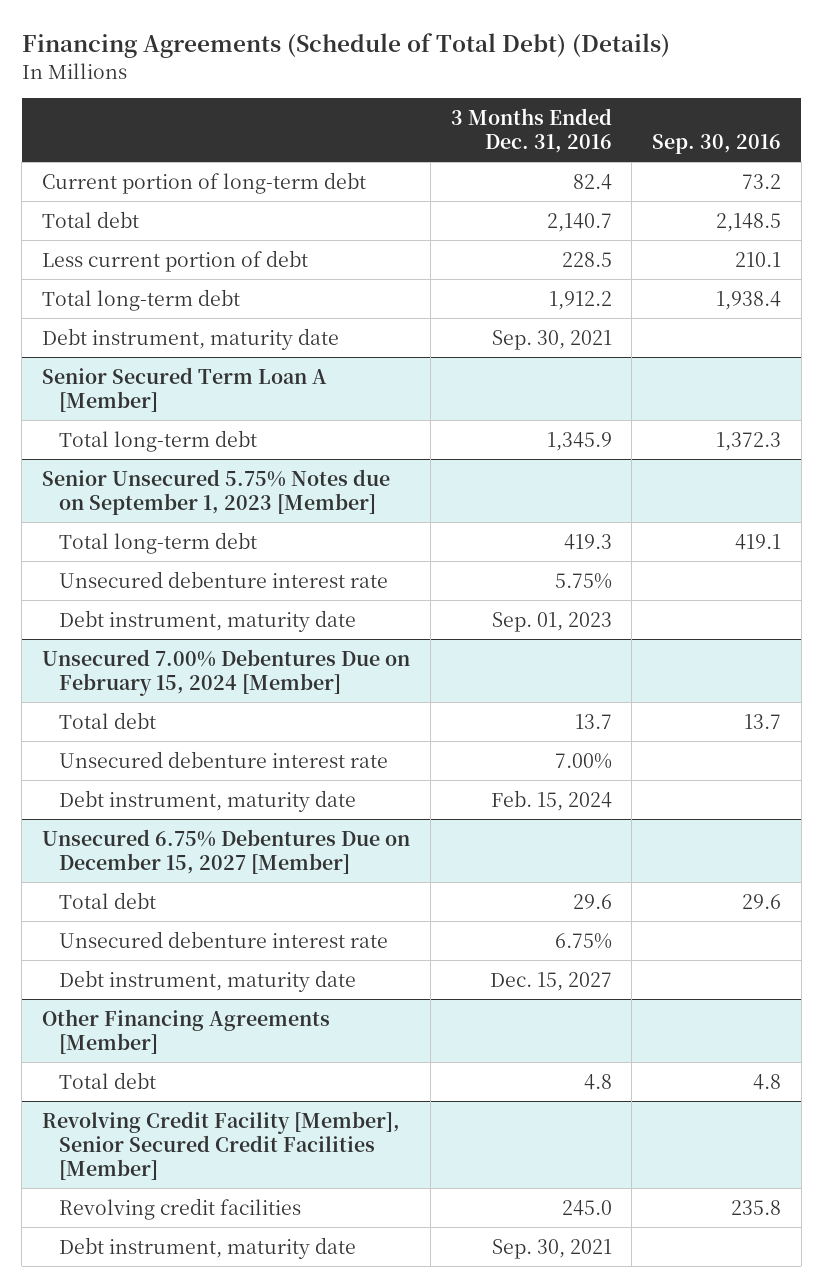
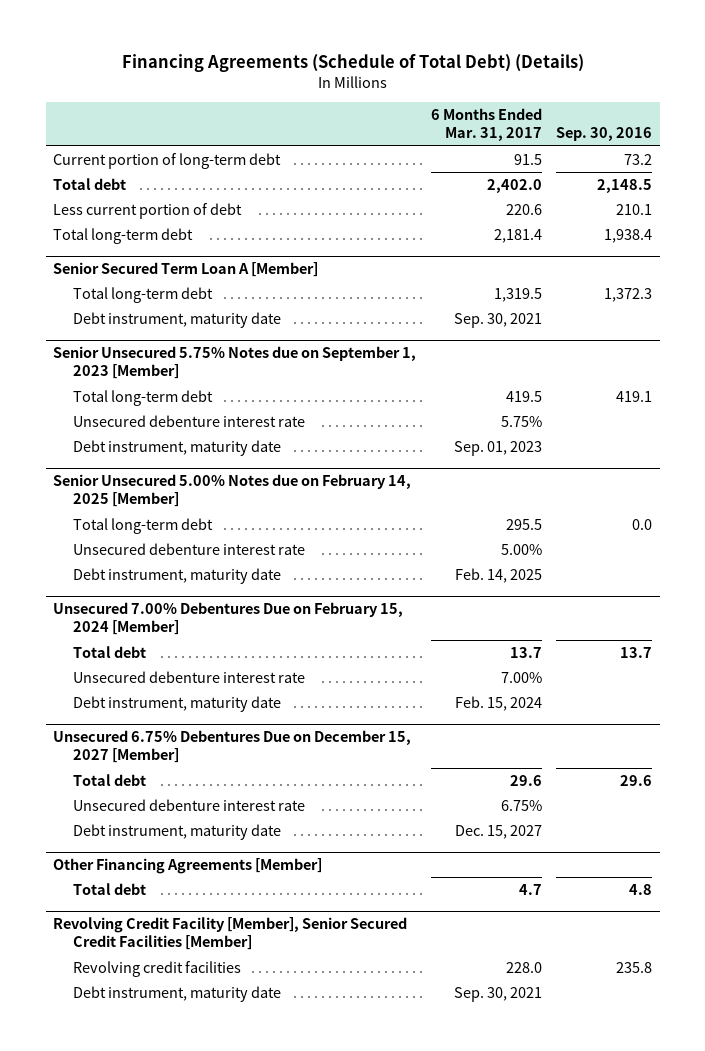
[450,108,612,154] 3 Months Ended Dec. 31, 2016 -> none
none -> [430,107,542,142] 6 Months Ended Mar. 31, 2017
[42,327,340,350] Debt instrument, maturity date -> none
none -> [72,311,281,328] Debt instrument, maturity date
none -> [52,474,411,508] Senior Unsecured 5.00% Notes due on February 14, 2025 [Member]
none -> [72,517,213,534] Total long-term debt
none -> [72,542,305,555] Unsecured debenture interest rate
none -> [72,567,281,584] Debt instrument, maturity date

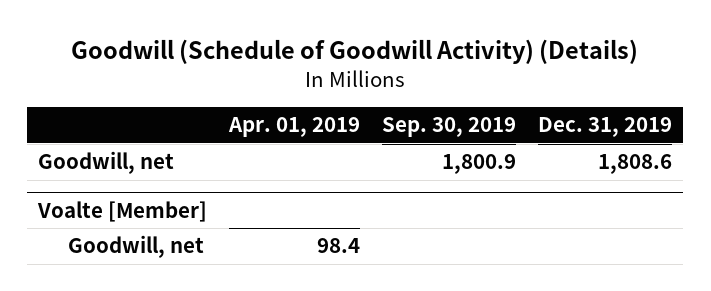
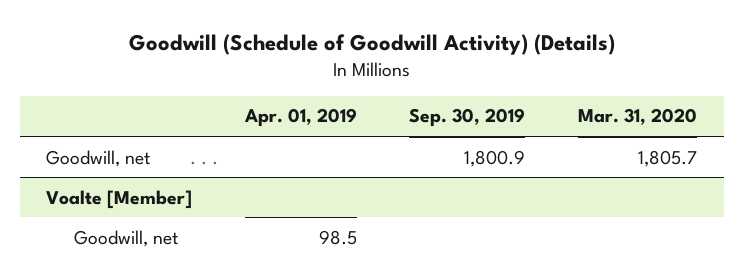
[538,117,673,138] Dec. 31, 2019 -> none
none -> [578,108,698,126] Mar. 31, 2020
[317,238,361,254] 98.4 -> [318,229,357,245] 98.5

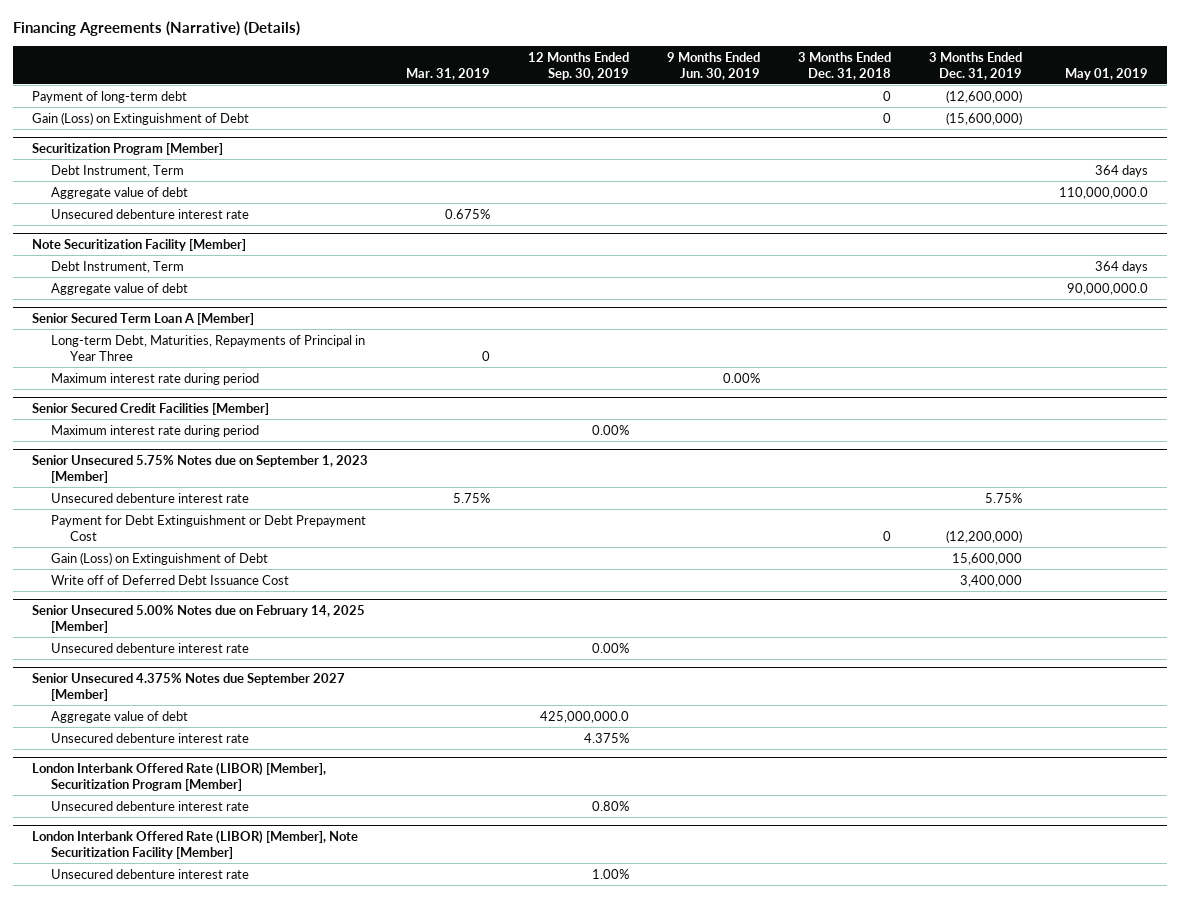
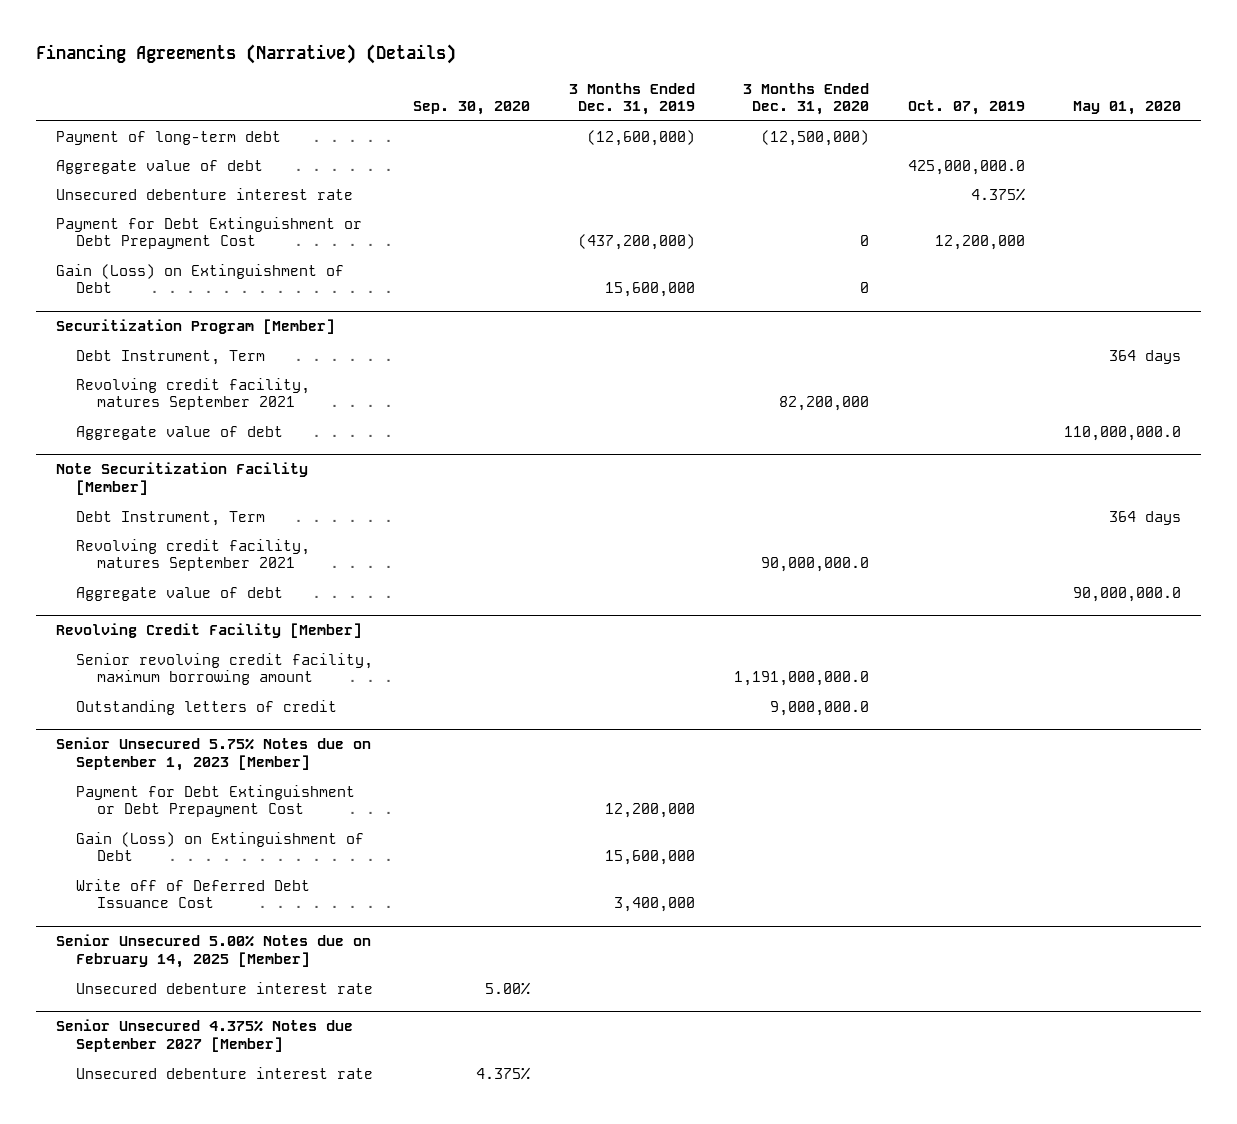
[405,67,490,80] Mar. 31, 2019 -> none
[527,51,629,80] 12 Months Ended Sep. 30, 2019 -> none
[666,51,760,80] 9 Months Ended Jun. 30, 2019 -> none
[797,51,891,80] 3 Months Ended Dec. 31, 2018 -> none
[1065,67,1149,80] May 01, 2019 -> none
none -> [412,101,530,116] Sep. 30, 2020
none -> [743,82,870,116] 3 Months Ended Dec. 31, 2020
none -> [908,100,1026,116] Oct. 07, 2019
none -> [1073,101,1182,116] May 01, 2020
none -> [55,159,263,174] Aggregate value of debt
none -> [55,187,353,200] Unsecured debenture interest rate
none -> [55,216,362,250] Payment for Debt Extinguishment or Debt Prepayment Cost
[945,111,1022,125] (15,600,000) -> [604,282,695,298] 15,600,000
none -> [76,377,311,411] Revolving credit facility, matures September 2021
[51,208,250,219] Unsecured debenture interest rate -> none
none -> [76,538,311,572] Revolving credit facility, matures September 2021
[31,312,254,325] Senior Secured Term Loan A [Member] -> none
[51,334,366,361] Long-term Debt, Maturities, Repayments of Principal in Year Three -> none
[51,372,260,385] Maximum interest rate during period -> none
[31,402,269,415] Senior Secured Credit Facilities [Member] -> none
[51,424,260,437] Maximum interest rate during period -> none
none -> [55,623,362,639] Revolving Credit Facility [Member]
none -> [76,652,374,686] Senior revolving credit facility, maximum borrowing amount
none -> [76,699,338,715] Outstanding letters of credit
[51,492,250,503] Unsecured debenture interest rate -> none
[945,529,1022,543] (12,200,000) -> [604,803,695,819] 12,200,000
[51,710,189,723] Aggregate value of debt -> none
[31,761,326,791] London Interbank Offered Rate (LIBOR) [Member], Securitization Program [Member] -> none
[51,800,250,811] Unsecured debenture interest rate -> none
[31,829,358,859] London Interbank Offered Rate (LIBOR) [Member], Note Securitization Facility [Member] -> none
[51,868,250,879] Unsecured debenture interest rate -> none

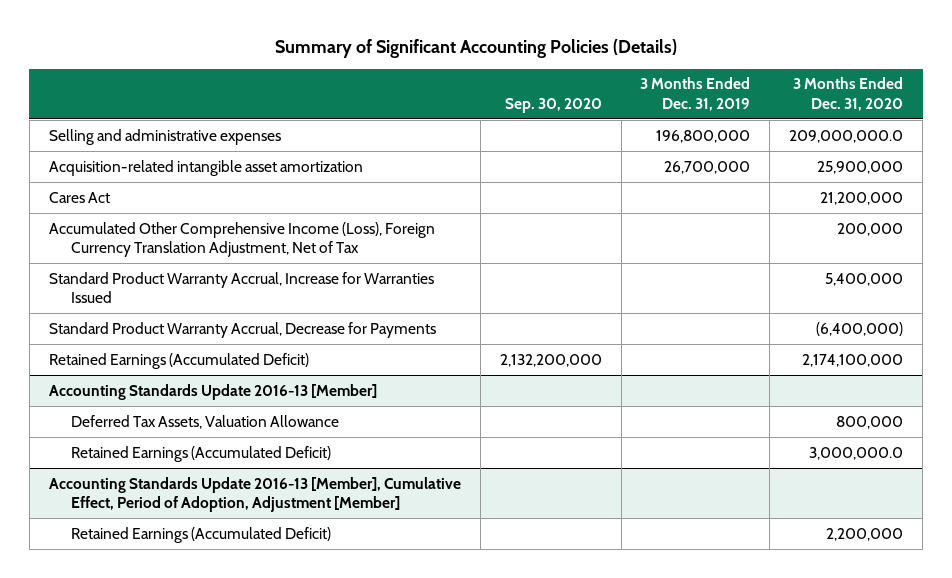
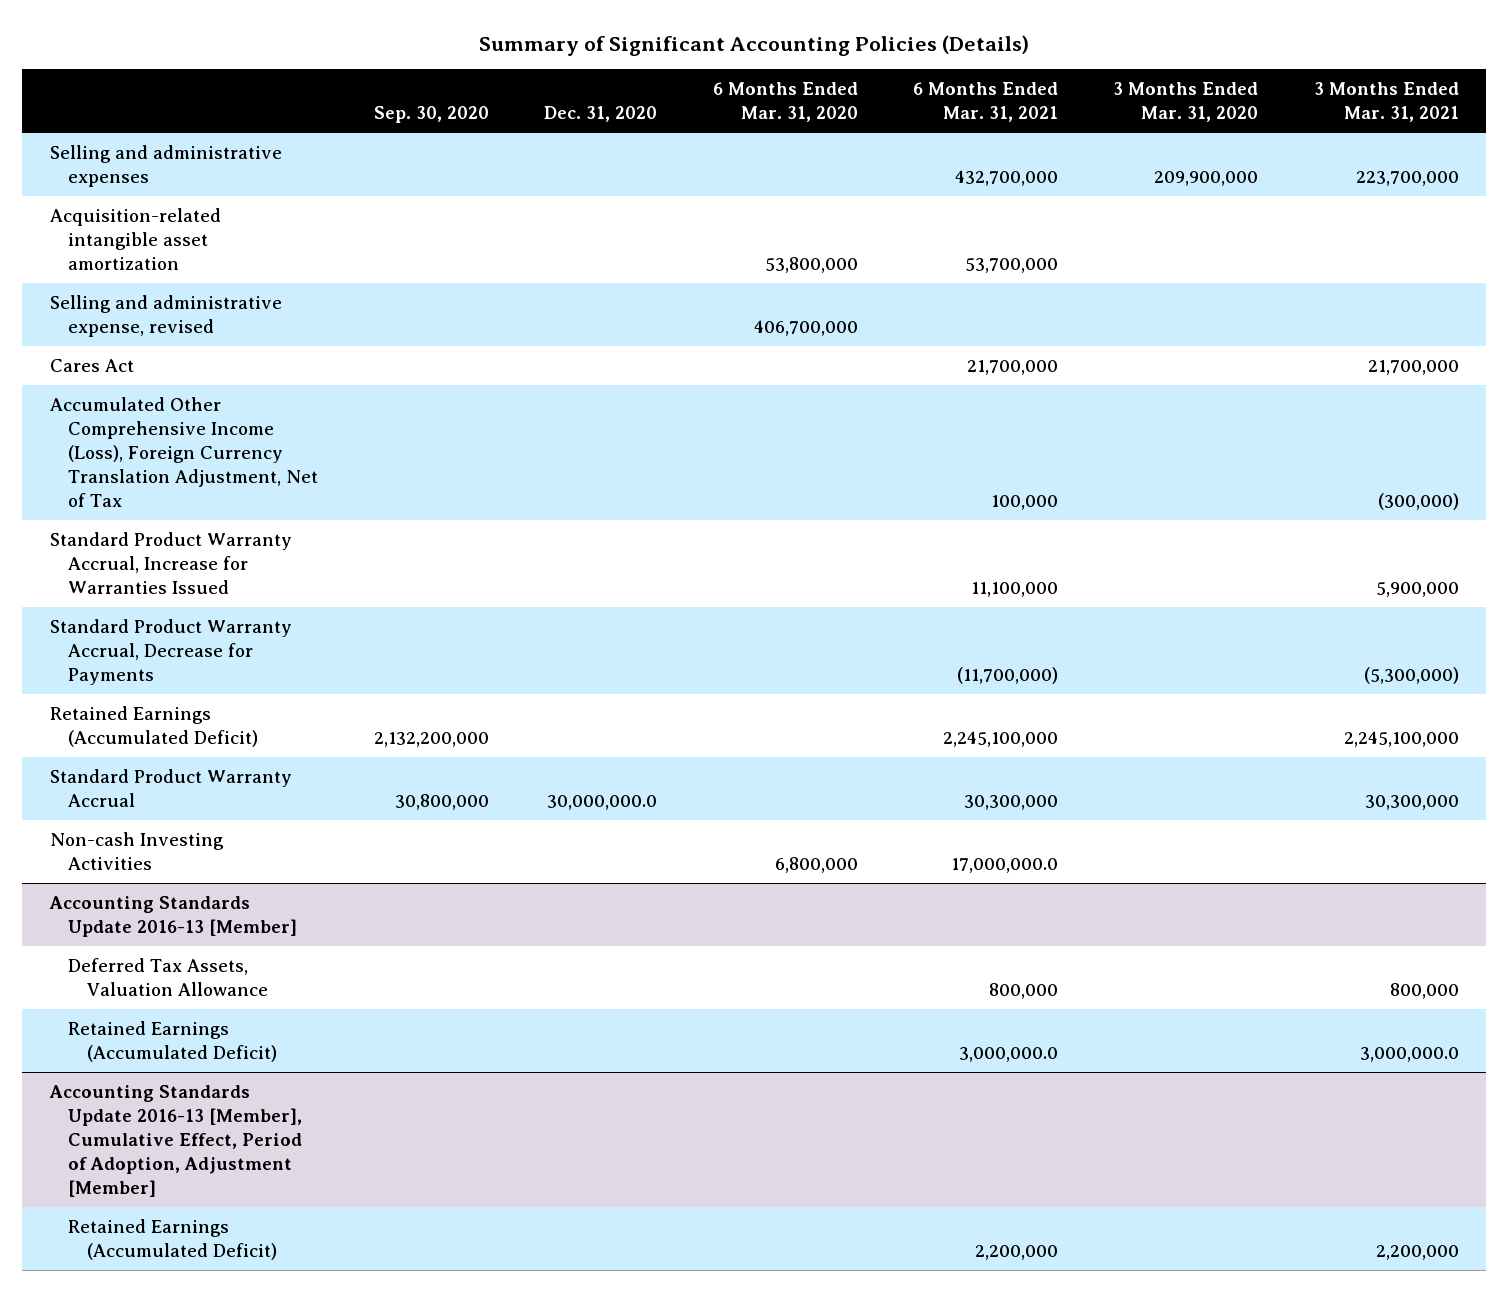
[640,77,751,111] 3 Months Ended Dec. 31, 2019 -> none
[793,77,904,111] 3 Months Ended Dec. 31, 2020 -> none
none -> [544,106,658,123] Dec. 31, 2020
none -> [712,82,858,123] 6 Months Ended Mar. 31, 2020
none -> [912,82,1058,123] 6 Months Ended Mar. 31, 2021
none -> [1113,82,1259,123] 3 Months Ended Mar. 31, 2020
none -> [1313,82,1459,123] 3 Months Ended Mar. 31, 2021
none -> [49,294,282,337] Selling and administrative expense, revised
none -> [49,768,292,807] Standard Product Warranty Accrual
none -> [49,831,224,870] Non-cash Investing Activities

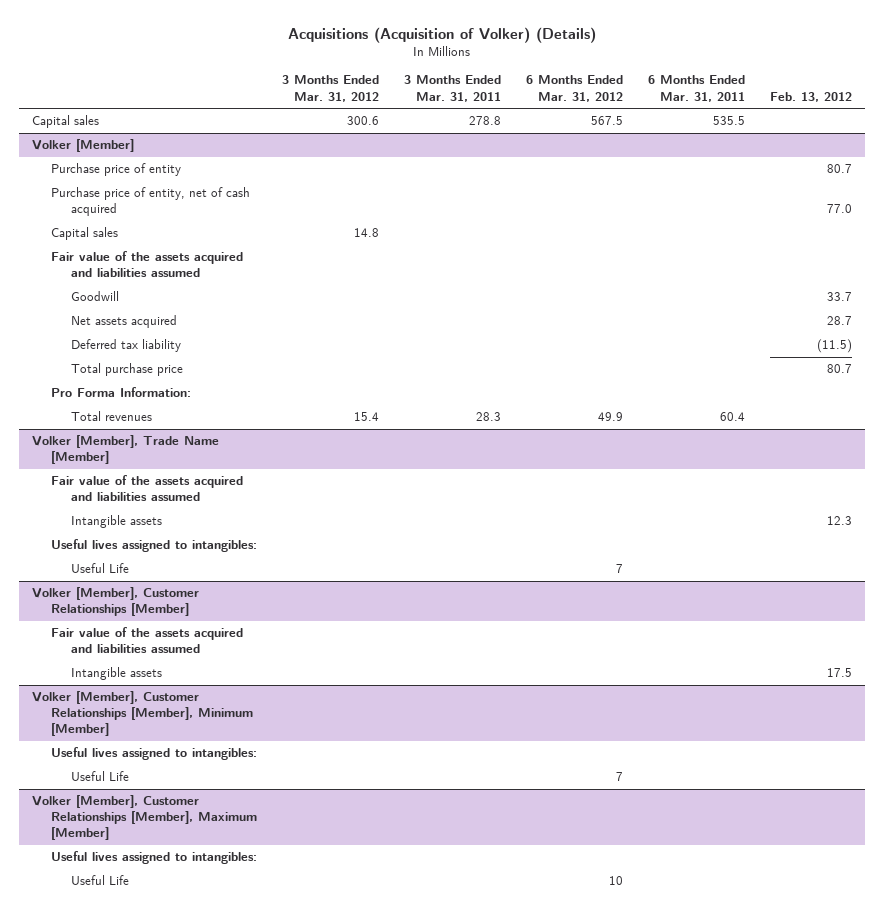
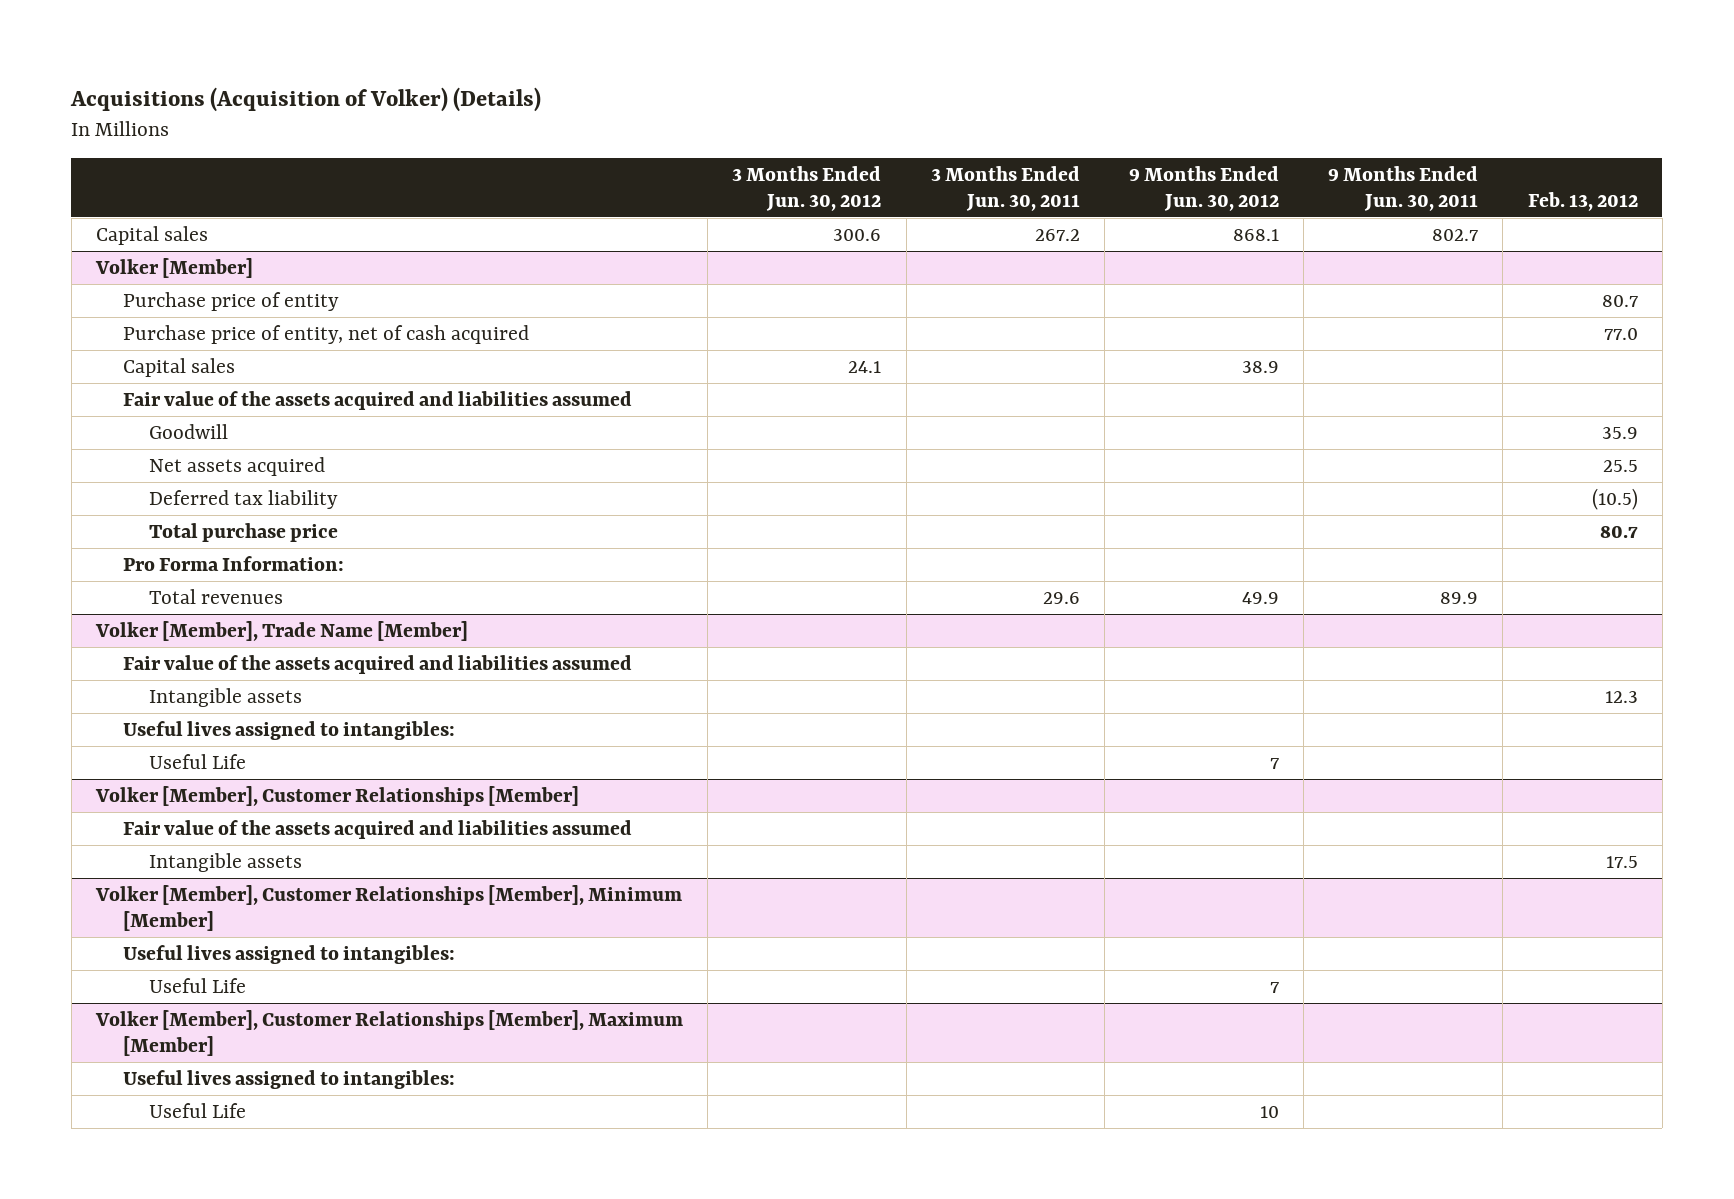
[282,75,380,102] 3 Months Ended Mar. 31, 2012 -> none
[404,75,502,102] 3 Months Ended Mar. 31, 2011 -> none
[526,75,624,102] 6 Months Ended Mar. 31, 2012 -> none
[648,75,746,102] 6 Months Ended Mar. 31, 2011 -> none
none -> [732,165,882,212] 3 Months Ended Jun. 30, 2012
none -> [930,165,1080,212] 3 Months Ended Jun. 30, 2011
none -> [1128,165,1279,212] 9 Months Ended Jun. 30, 2012
none -> [1328,165,1479,212] 9 Months Ended Jun. 30, 2011
[827,292,853,302] 33.7 -> [1601,426,1638,439] 35.9
[827,316,853,326] 28.7 -> [1602,459,1638,472] 25.5
[817,339,853,354] (11.5) -> [1591,487,1638,510] (10.5)

